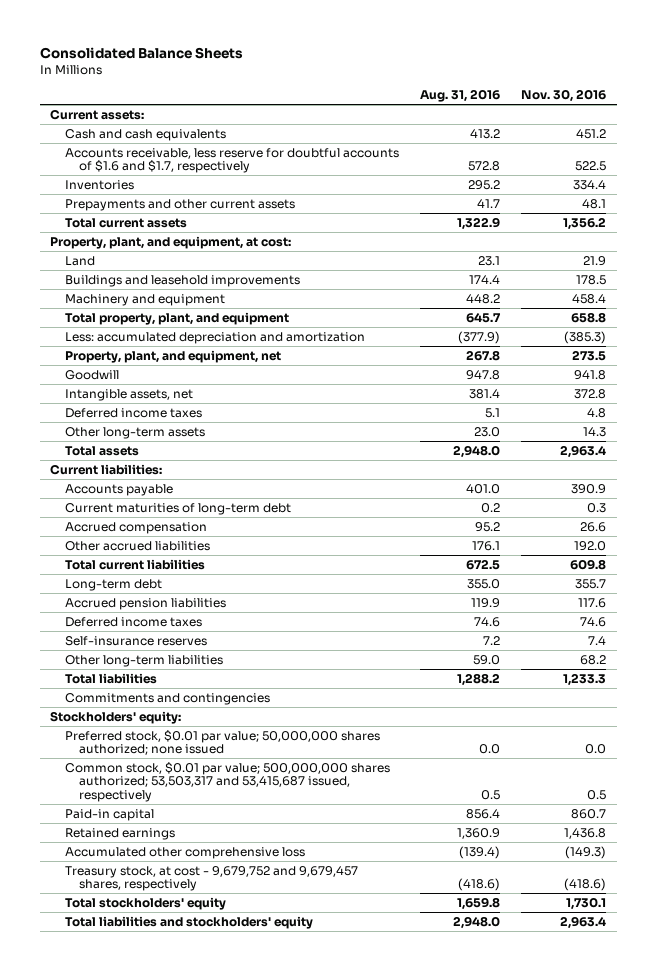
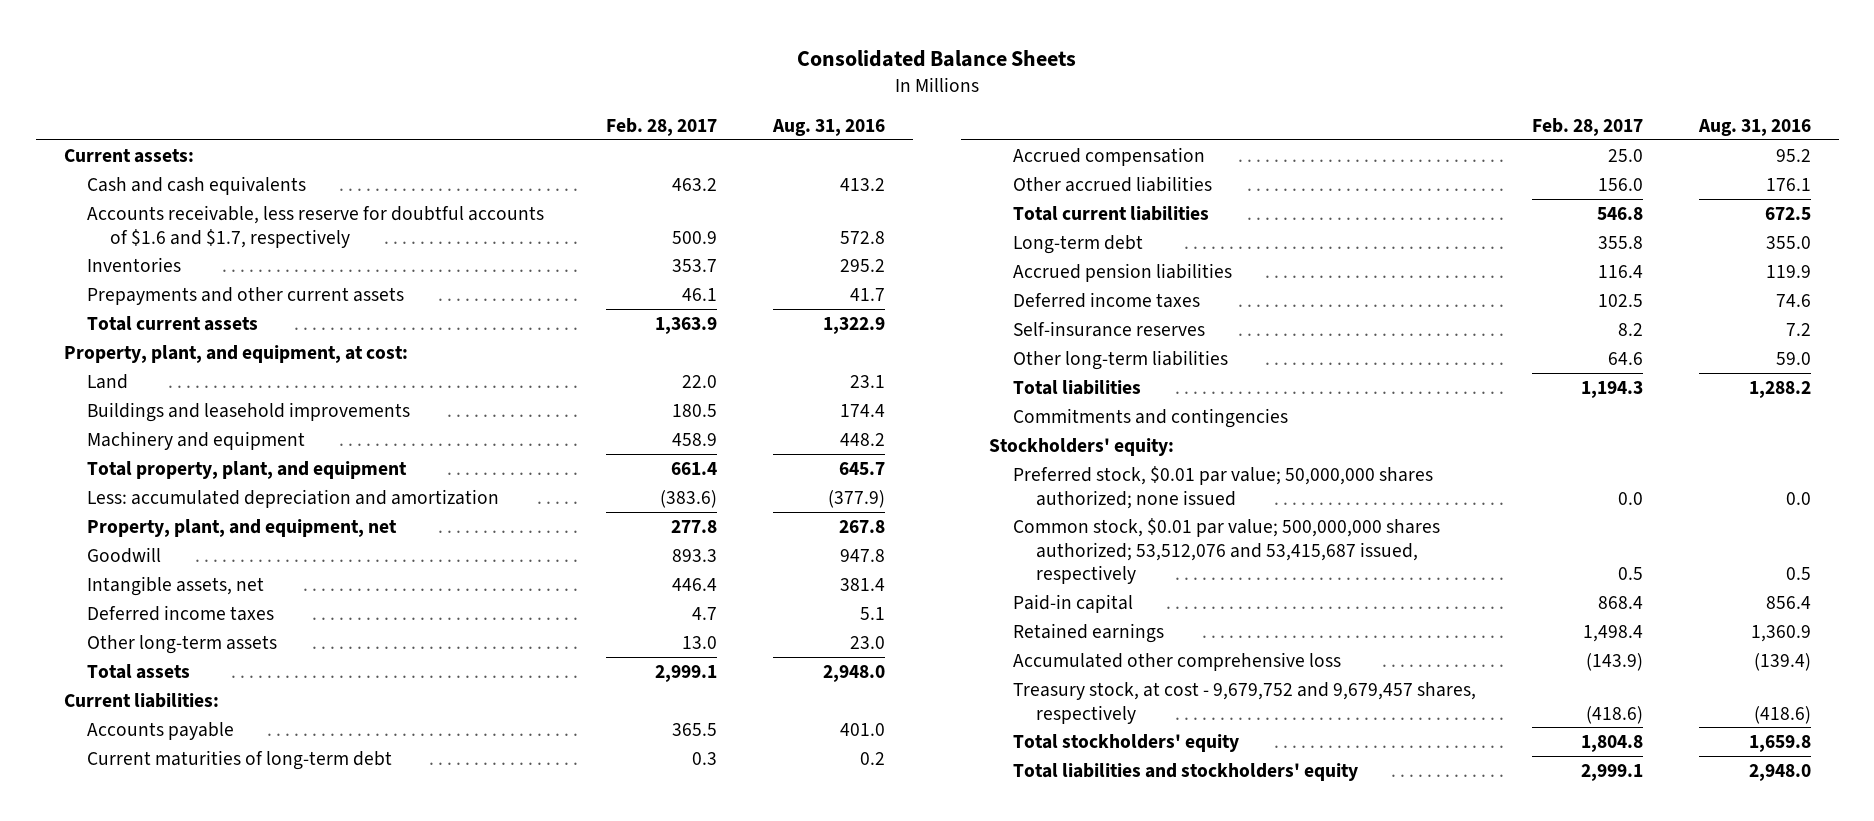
[521,89,607,103] Nov. 30, 2016 -> none
none -> [606,117,718,136] Feb. 28, 2017
[64,761,390,803] Common stock, $0.01 par value; 500,000,000 shares authorized; 53,503,317 and 53,415,687 issued, respectively -> [1012,517,1440,585] Common stock, $0.01 par value; 500,000,000 shares authorized; 53,512,076 and 53,415,687 issued, respectively

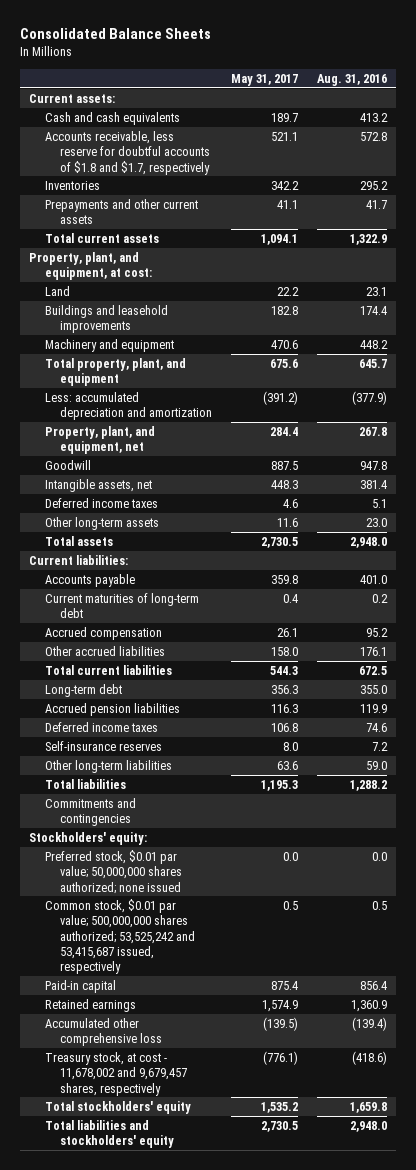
[606,117,718,136] Feb. 28, 2017 -> none
none -> [230,73,298,86] May 31, 2017
[87,204,545,248] Accounts receivable, less reserve for doubtful accounts of $1.6 and $1.7, respectively -> [44,130,211,175] Accounts receivable, less reserve for doubtful accounts of $1.8 and $1.7, respectively
[1012,517,1440,585] Common stock, $0.01 par value; 500,000,000 shares authorized; 53,512,076 and 53,415,687 issued, respectively -> [44,898,196,975] Common stock, $0.01 par value; 500,000,000 shares authorized; 53,525,242 and 53,415,687 issued, respectively
[1012,681,1476,724] Treasury stock, at cost - 9,679,752 and 9,679,457 shares, respectively -> [44,1051,188,1096] Treasury stock, at cost - 11,678,002 and 9,679,457 shares, respectively

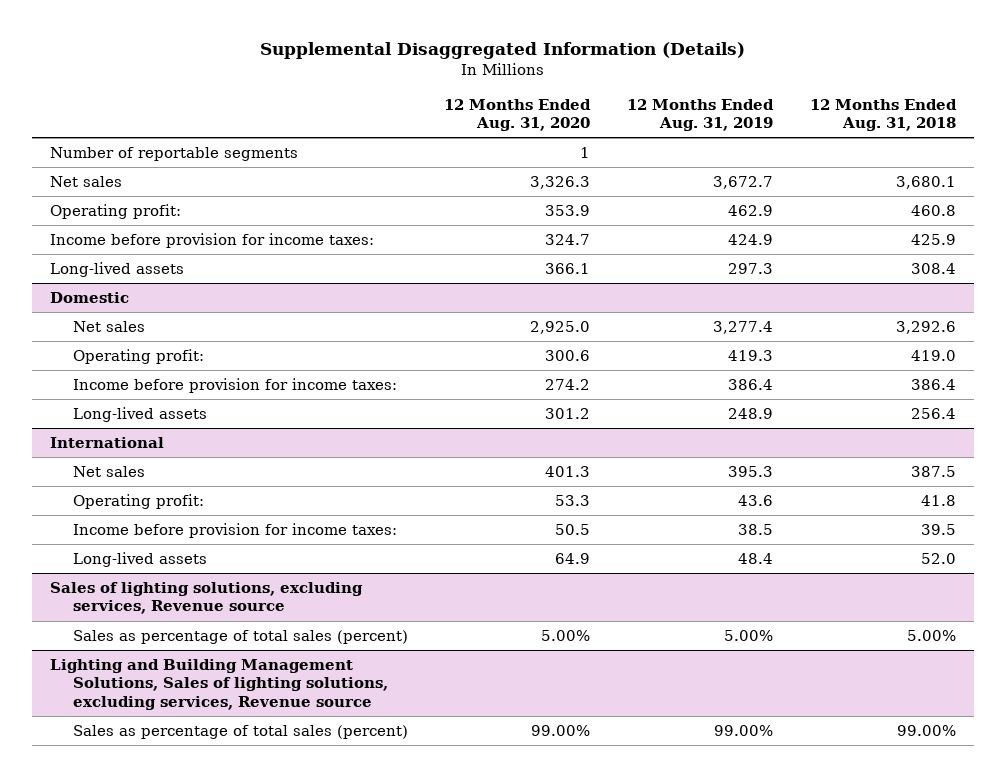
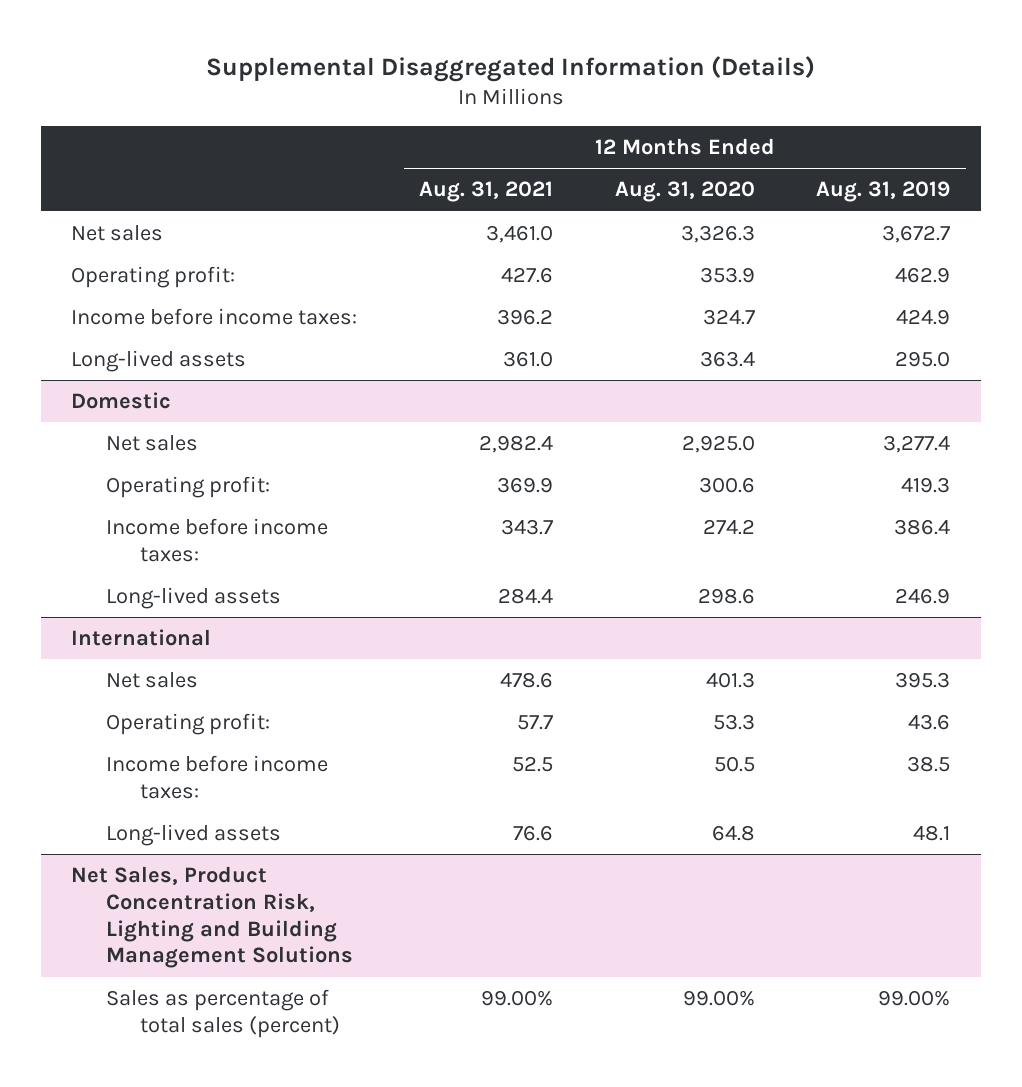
[809,98,957,131] 12 Months Ended Aug. 31, 2018 -> none
none -> [419,181,554,203] Aug. 31, 2021
[50,146,299,161] Number of reportable segments -> none
[50,232,375,248] Income before provision for income taxes: -> [71,308,358,326] Income before income taxes:
[545,262,591,274] 366.1 -> [699,351,755,368] 363.4
[728,262,774,274] 297.3 -> [895,351,951,368] 295.0
[72,377,397,393] Income before provision for income taxes: -> [105,518,328,562] Income before income taxes:
[545,407,591,419] 301.2 -> [697,588,755,605] 298.6
[728,407,774,419] 248.9 -> [895,588,951,605] 246.9
[50,581,364,615] Sales of lighting solutions, excluding services, Revenue source -> none
[72,629,408,644] Sales as percentage of total sales (percent) -> none
[50,658,388,710] Lighting and Building Management Solutions, Sales of lighting solutions, excluding services, Revenue source -> none
[72,522,397,538] Income before provision for income taxes: -> [105,755,328,799] Income before income taxes:
[555,552,591,564] 64.9 -> [711,825,755,842] 64.8
[738,552,774,564] 48.4 -> [913,825,951,842] 48.1
none -> [71,866,353,969] Net Sales, Product Concentration Risk, Lighting and Building Management Solutions

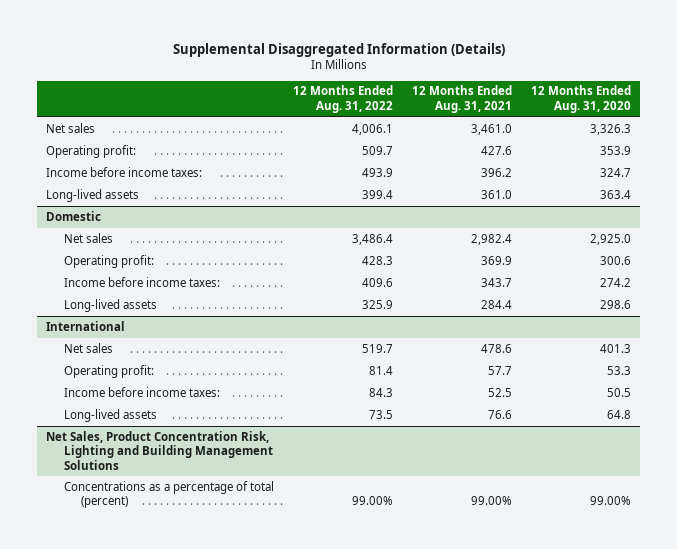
[816,181,951,203] Aug. 31, 2019 -> none
none -> [292,85,393,113] 12 Months Ended Aug. 31, 2022
[105,989,341,1038] Sales as percentage of total sales (percent) -> [63,480,274,509] Concentrations as a percentage of total (percent)

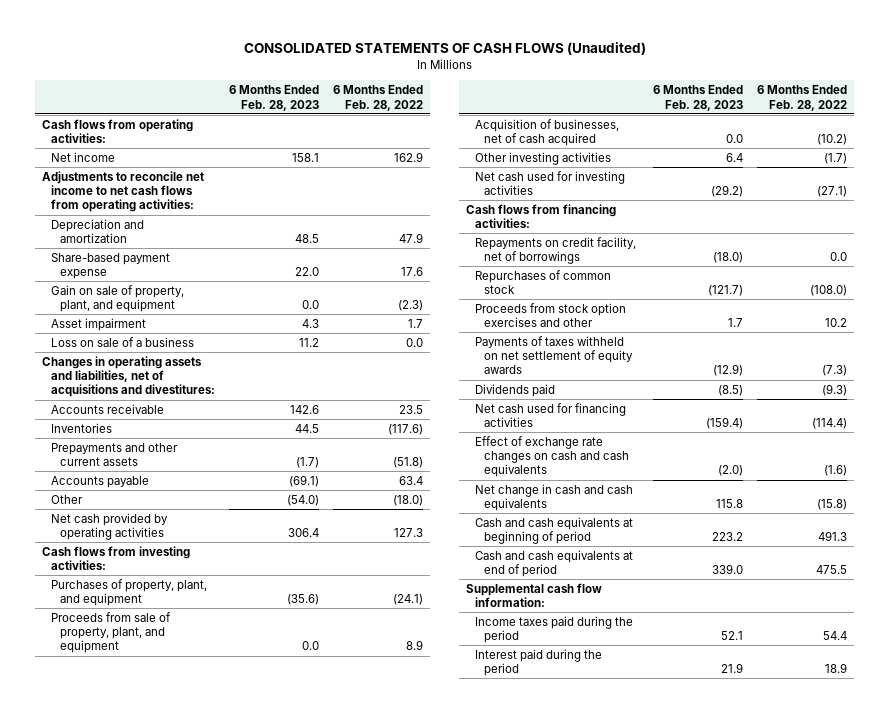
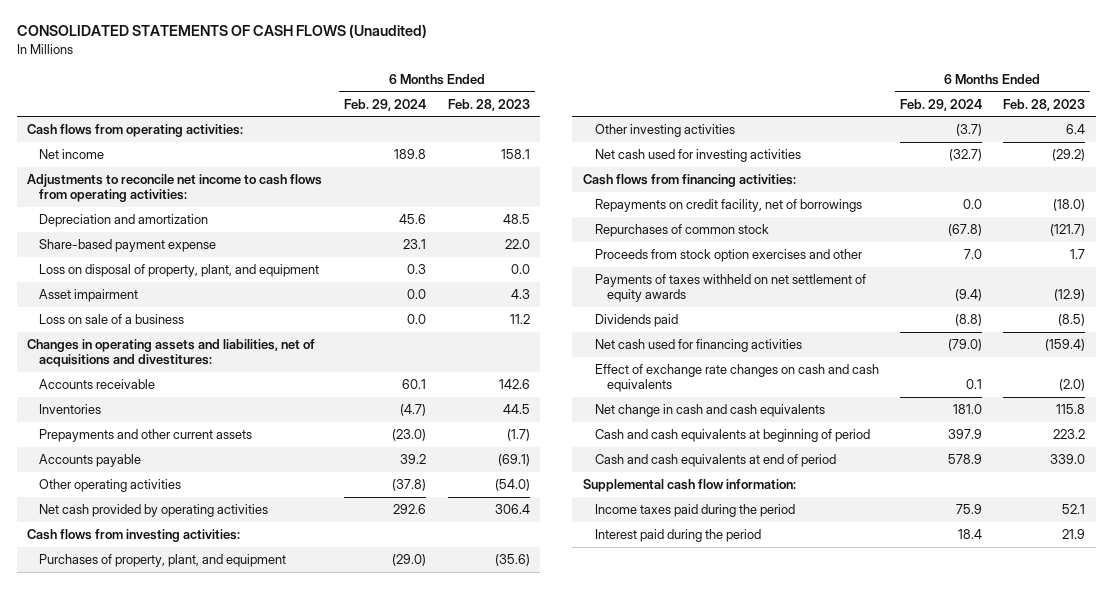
[333,85,424,111] 6 Months Ended Feb. 28, 2022 -> none
none -> [344,98,427,111] Feb. 29, 2024
[42,170,205,213] Adjustments to reconcile net income to net cash flows from operating activities: -> [27,174,323,203] Adjustments to reconcile net income to cash flows from operating activities:
[51,284,185,313] Gain on sale of property, plant, and equipment -> [39,264,320,278] Loss on disposal of property, plant, and equipment
[51,494,84,504] Other -> [39,479,182,493] Other operating activities
[51,611,172,654] Proceeds from sale of property, plant, and equipment -> none
[475,118,620,147] Acquisition of businesses, net of cash acquired -> none

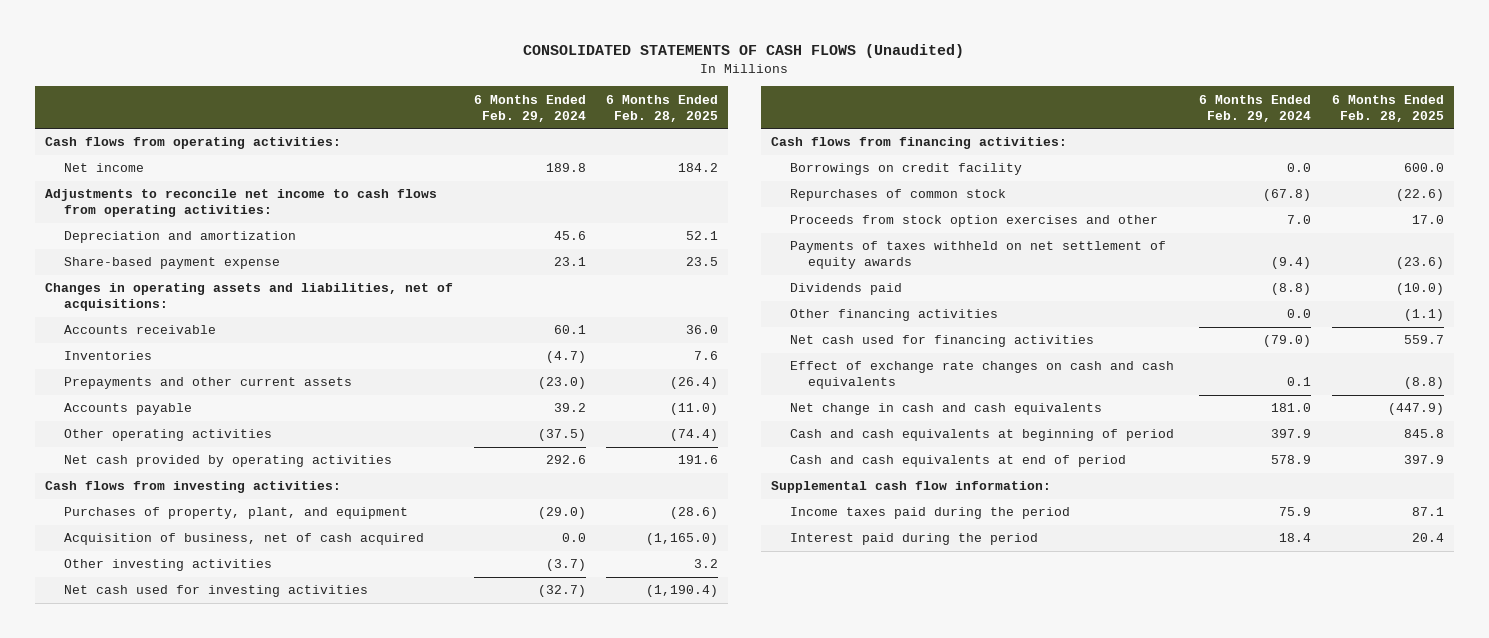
[447,98,530,111] Feb. 28, 2023 -> none
none -> [605,94,718,122] 6 Months Ended Feb. 28, 2025
[39,264,320,278] Loss on disposal of property, plant, and equipment -> none
[39,289,139,303] Asset impairment -> none
[39,314,185,325] Loss on sale of a business -> none
[27,339,316,368] Changes in operating assets and liabilities, net of acquisitions and divestitures: -> [45,283,454,312] Changes in operating assets and liabilities, net of acquisitions:
[392,479,427,492] (37.8) -> [537,429,586,442] (37.5)
none -> [63,533,424,546] Acquisition of business, net of cash acquired
[594,199,862,213] Repayments on credit facility, net of borrowings -> [789,163,1022,176] Borrowings on credit facility
none -> [789,309,998,322] Other financing activities

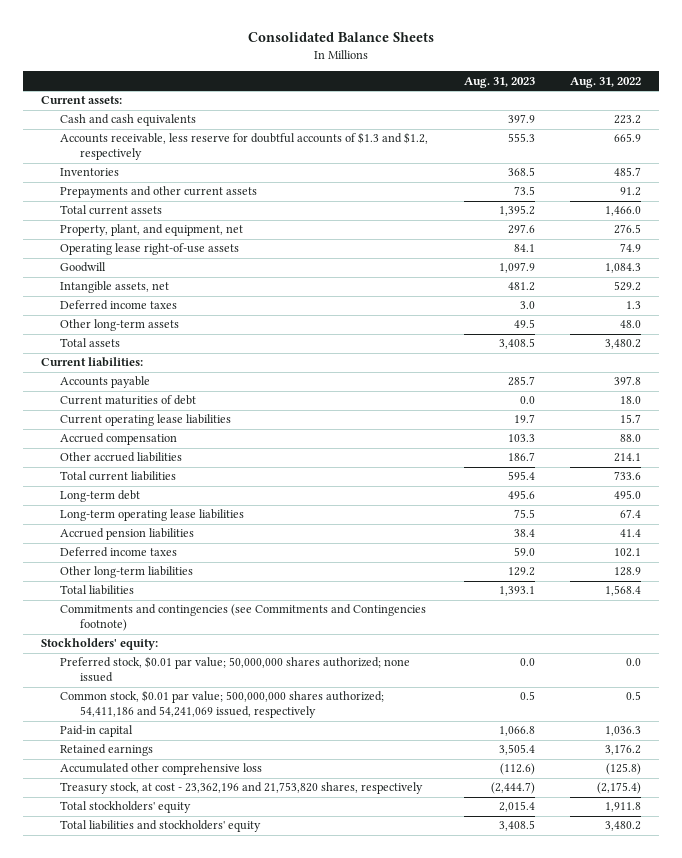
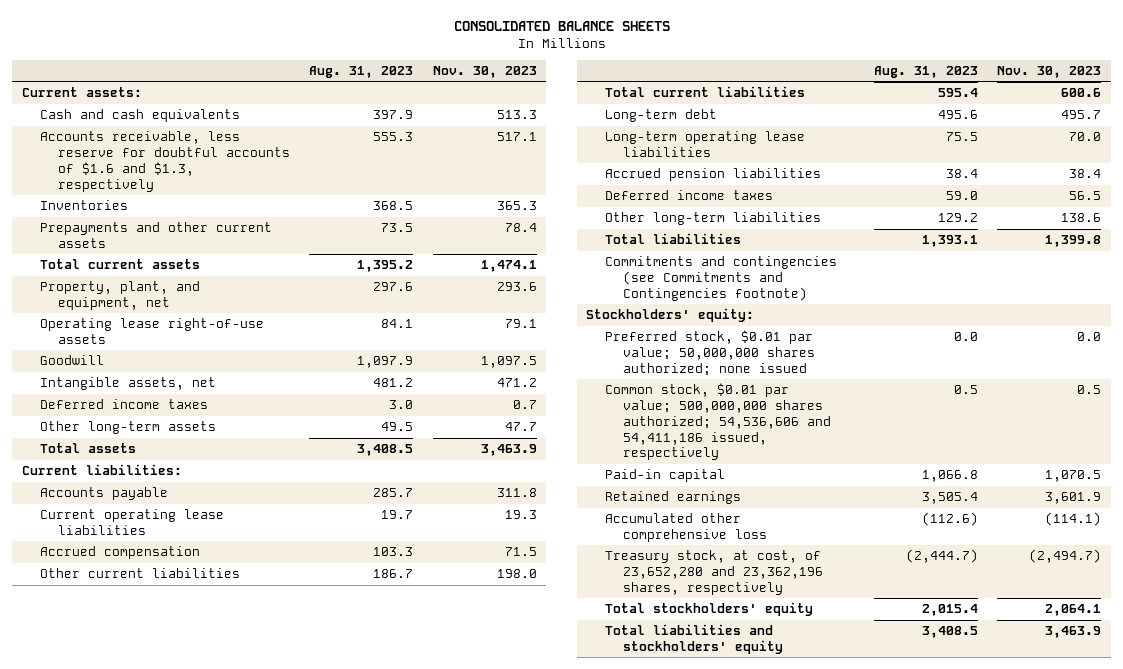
[248,32,435,43] Consolidated Balance Sheets -> [453,21,670,32] CONSOLIDATED BALANCE SHEETS
[570,76,642,88] Aug. 31, 2022 -> none
none -> [432,65,537,78] Nov. 30, 2023
[60,132,429,161] Accounts receivable, less reserve for doubtful accounts of $1.3 and $1.2, respectively -> [39,131,291,192] Accounts receivable, less reserve for doubtful accounts of $1.6 and $1.3, respectively
[60,395,197,406] Current maturities of debt -> none
[60,452,183,463] Other accrued liabilities -> [39,568,240,579] Other current liabilities
[60,690,385,719] Common stock, $0.01 par value; 500,000,000 shares authorized; 54,411,186 and 54,241,069 issued, respectively -> [604,383,832,461] Common stock, $0.01 par value; 500,000,000 shares authorized; 54,536,606 and 54,411,186 issued, respectively
[60,782,424,795] Treasury stock, at cost - 23,362,196 and 21,753,820 shares, respectively -> [604,550,824,595] Treasury stock, at cost, of 23,652,280 and 23,362,196 shares, respectively

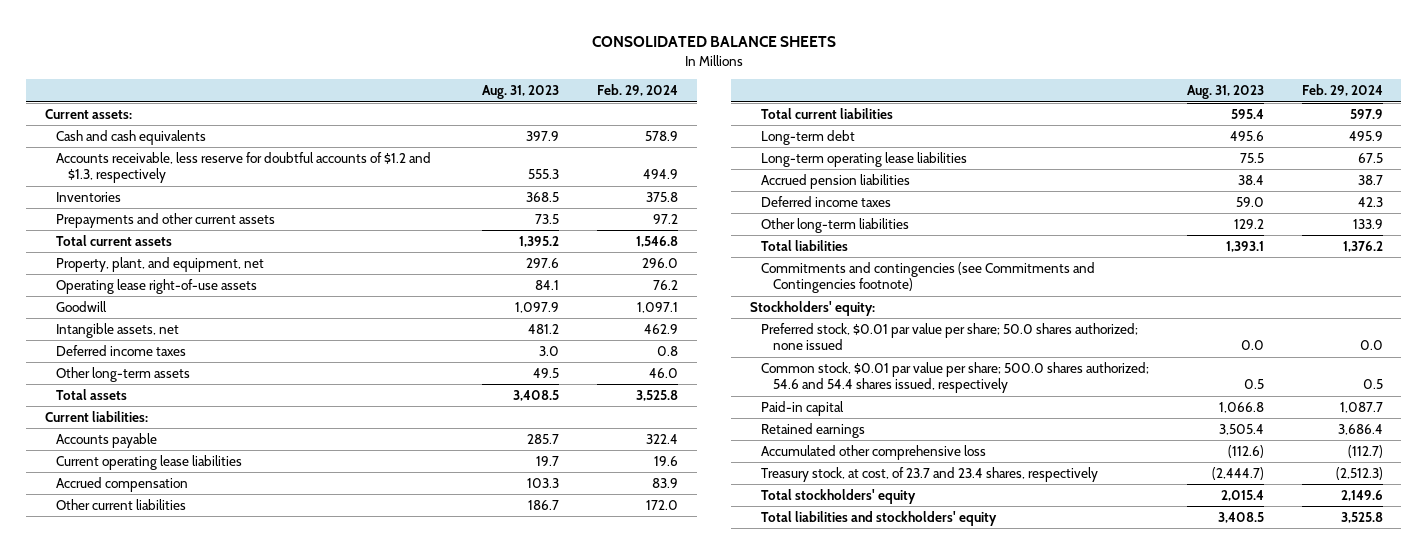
[432,65,537,78] Nov. 30, 2023 -> none
none -> [596,84,678,97] Feb. 29, 2024
[39,131,291,192] Accounts receivable, less reserve for doubtful accounts of $1.6 and $1.3, respectively -> [56,151,432,184] Accounts receivable, less reserve for doubtful accounts of $1.2 and $1.3, respectively
[604,330,816,376] Preferred stock, $0.01 par value; 50,000,000 shares authorized; none issued -> [761,322,1139,351] Preferred stock, $0.01 par value per share; 50.0 shares authorized; none issued
[604,383,832,461] Common stock, $0.01 par value; 500,000,000 shares authorized; 54,536,606 and 54,411,186 issued, respectively -> [761,361,1150,394] Common stock, $0.01 par value per share; 500.0 shares authorized; 54.6 and 54.4 shares issued, respectively
[604,550,824,595] Treasury stock, at cost, of 23,652,280 and 23,362,196 shares, respectively -> [761,466,1099,482] Treasury stock, at cost, of 23.7 and 23.4 shares, respectively

